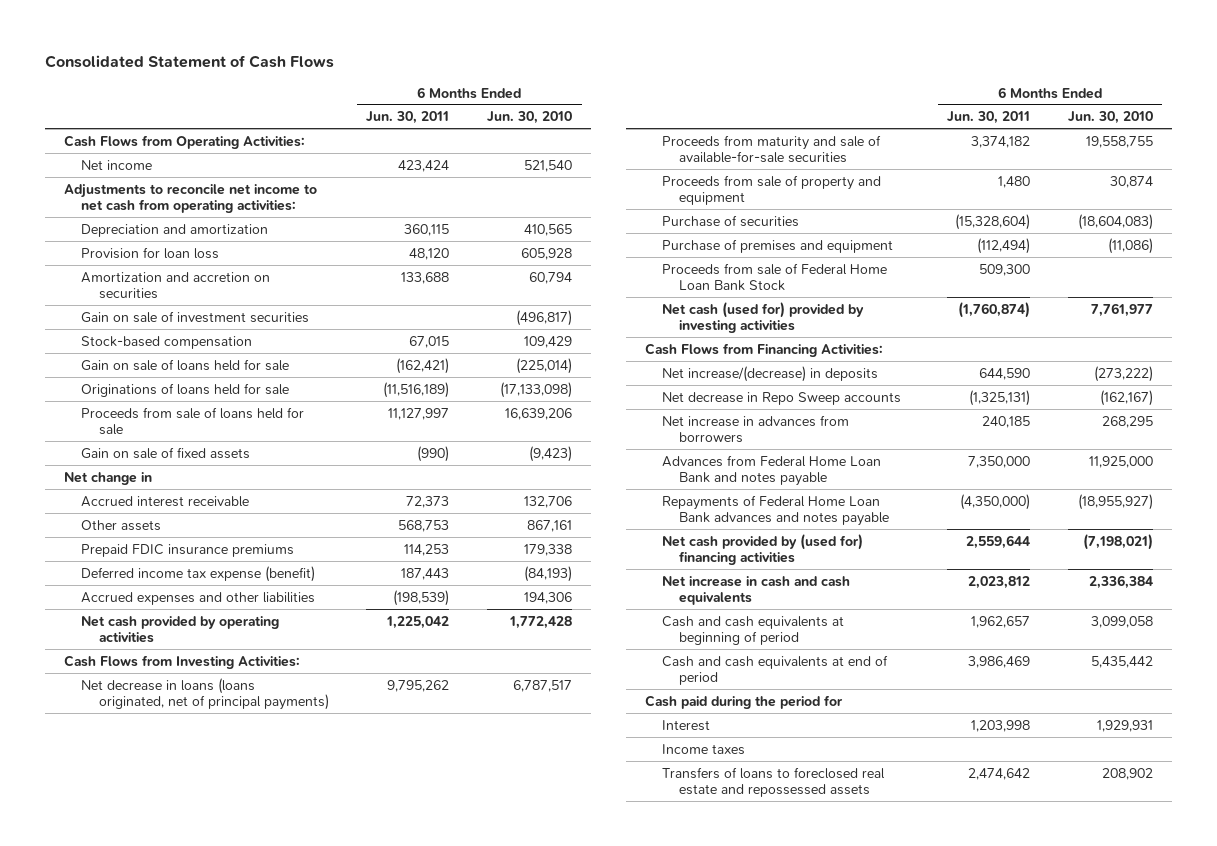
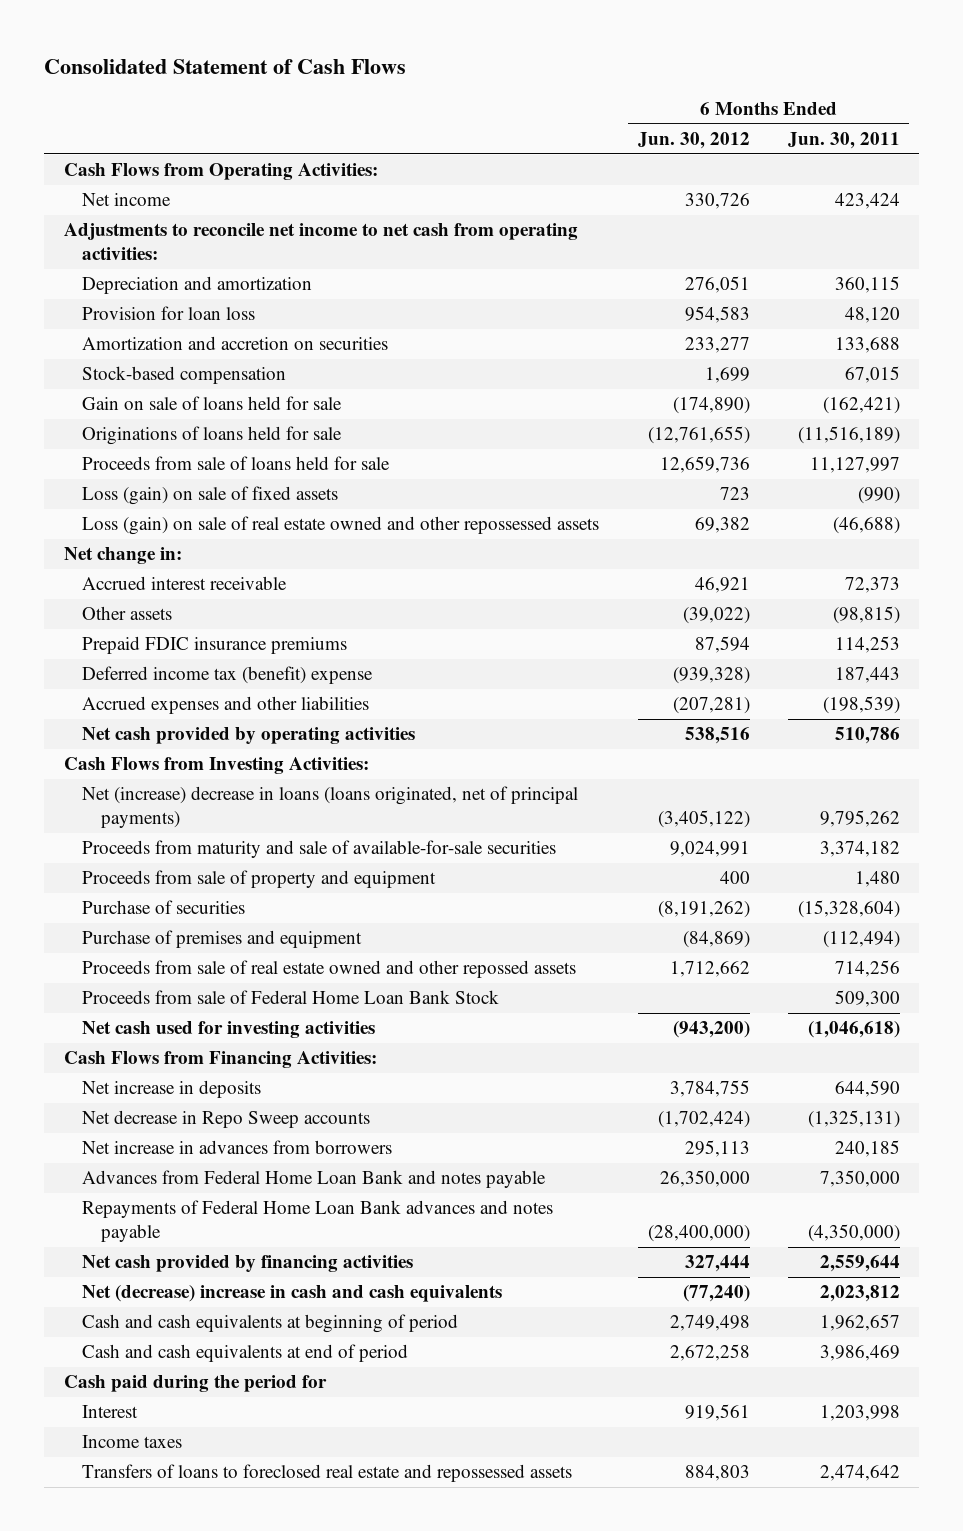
[487,111,573,125] Jun. 30, 2010 -> none
none -> [637,131,750,149] Jun. 30, 2012
[81,310,310,323] Gain on sale of investment securities -> none
[81,446,251,459] Gain on sale of fixed assets -> [82,486,339,506] Loss (gain) on sale of fixed assets
none -> [82,516,600,536] Loss (gain) on sale of real estate owned and other repossessed assets
[64,471,153,485] Net change in -> [63,547,182,565] Net change in:
[398,519,450,532] 568,753 -> [832,606,900,625] (98,815)
[81,565,316,582] Deferred income tax expense (benefit) -> [82,666,374,685] Deferred income tax (benefit) expense
[386,615,450,629] 1,225,042 -> [834,727,900,745] 510,786
[81,677,329,711] Net decrease in loans (loans originated, net of principal payments) -> [82,786,579,828] Net (increase) decrease in loans (loans originated, net of principal payments)
none -> [82,960,577,979] Proceeds from sale of real estate owned and other repossed assets
[662,301,865,334] Net cash (used for) provided by investing activities -> [82,1021,376,1039] Net cash used for investing activities
[958,301,1031,318] (1,760,874) -> [807,1021,900,1039] (1,046,618)
[662,365,879,382] Net increase/(decrease) in deposits -> [82,1080,262,1099] Net increase in deposits
[662,533,864,566] Net cash provided by (used for) financing activities -> [82,1255,414,1273] Net cash provided by financing activities
[662,575,851,606] Net increase in cash and cash equivalents -> [82,1285,503,1303] Net (decrease) increase in cash and cash equivalents

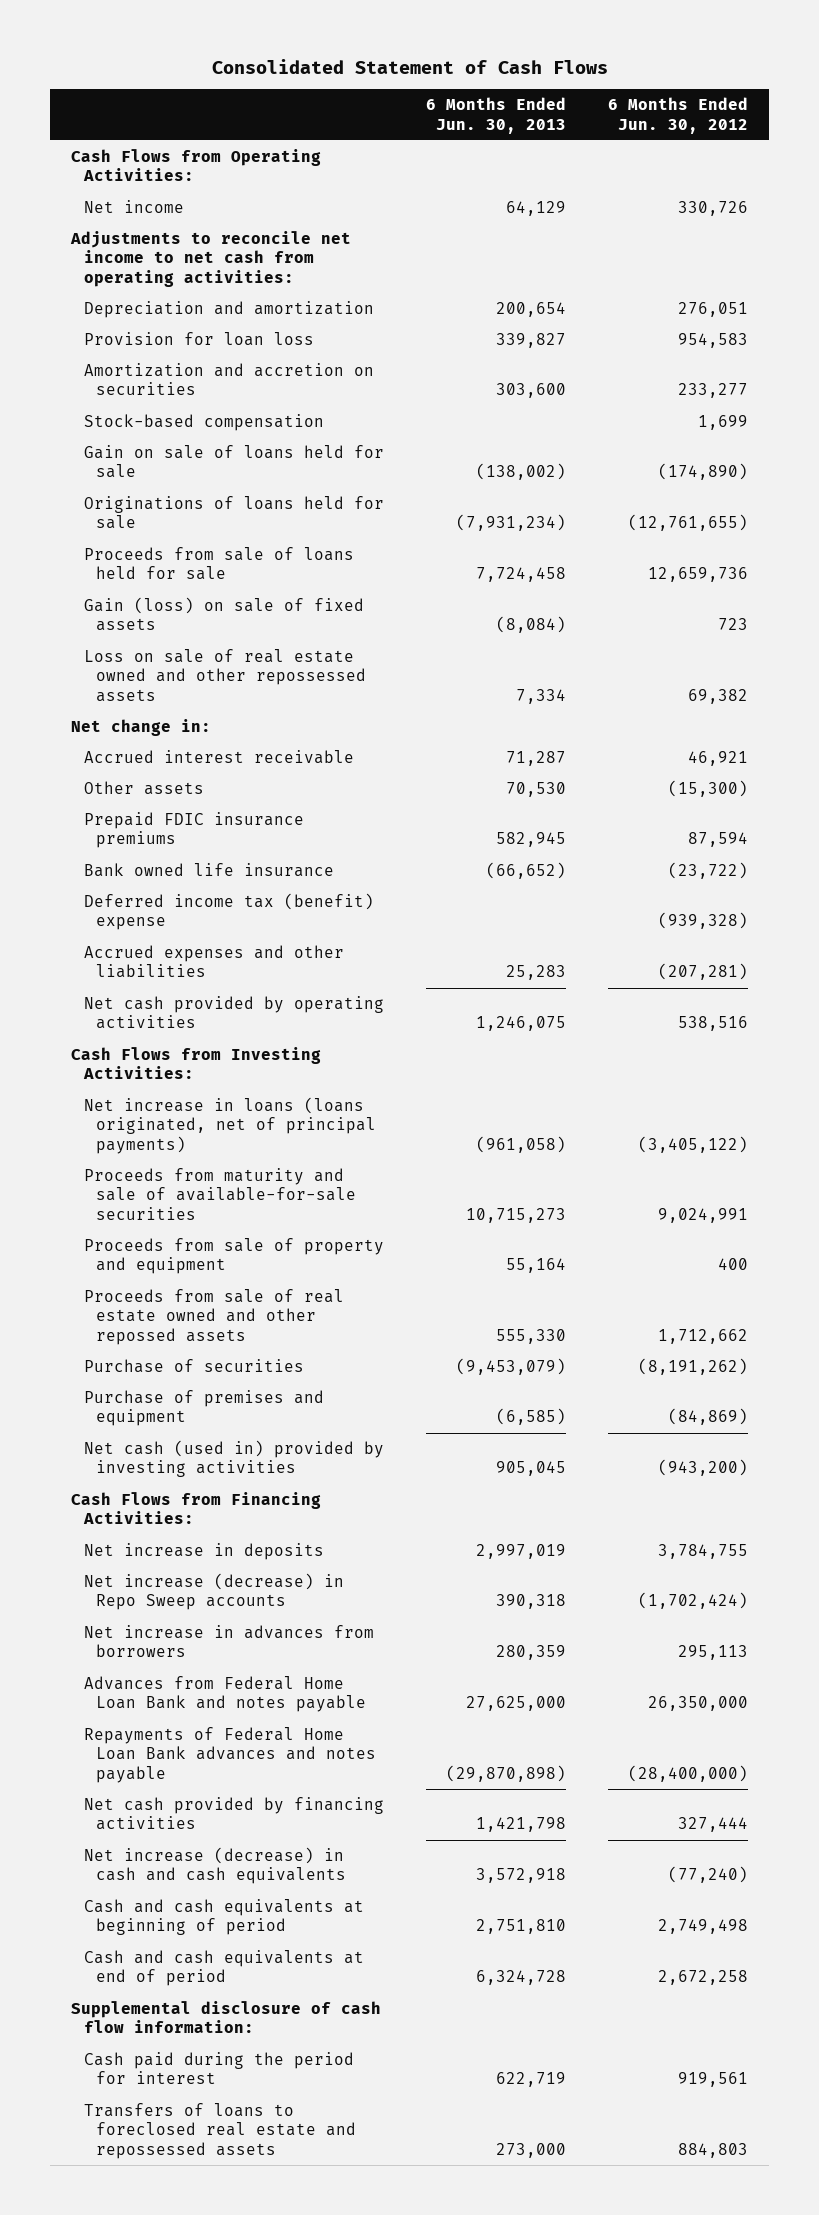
[787,131,900,149] Jun. 30, 2011 -> none
none -> [425,97,566,134] 6 Months Ended Jun. 30, 2013
[82,486,339,506] Loss (gain) on sale of fixed assets -> [83,597,364,632] Gain (loss) on sale of fixed assets
[82,516,600,536] Loss (gain) on sale of real estate owned and other repossessed assets -> [83,649,367,702] Loss on sale of real estate owned and other repossessed assets
[682,607,750,625] (39,022) -> [668,780,749,798] (15,300)
none -> [83,863,334,878] Bank owned life insurance
[82,786,579,828] Net (increase) decrease in loans (loans originated, net of principal payments) -> [83,1097,377,1154] Net increase in loans (loans originated, net of principal payments)
[82,960,577,979] Proceeds from sale of real estate owned and other repossed assets -> [83,1289,344,1345] Proceeds from sale of real estate owned and other repossed assets
[82,990,500,1005] Proceeds from sale of Federal Home Loan Bank Stock -> none
[82,1021,376,1039] Net cash used for investing activities -> [83,1440,384,1478] Net cash (used in) provided by investing activities
[82,1110,371,1129] Net decrease in Repo Sweep accounts -> [83,1573,344,1611] Net increase (decrease) in Repo Sweep accounts
[82,1285,503,1303] Net (decrease) increase in cash and cash equivalents -> [83,1847,347,1885] Net increase (decrease) in cash and cash equivalents
[63,1375,327,1393] Cash paid during the period for -> none
[82,1435,183,1449] Income taxes -> none
none -> [70,2001,381,2034] Supplemental disclosure of cash flow information:
[82,1405,139,1419] Interest -> [83,2052,354,2085] Cash paid during the period for interest

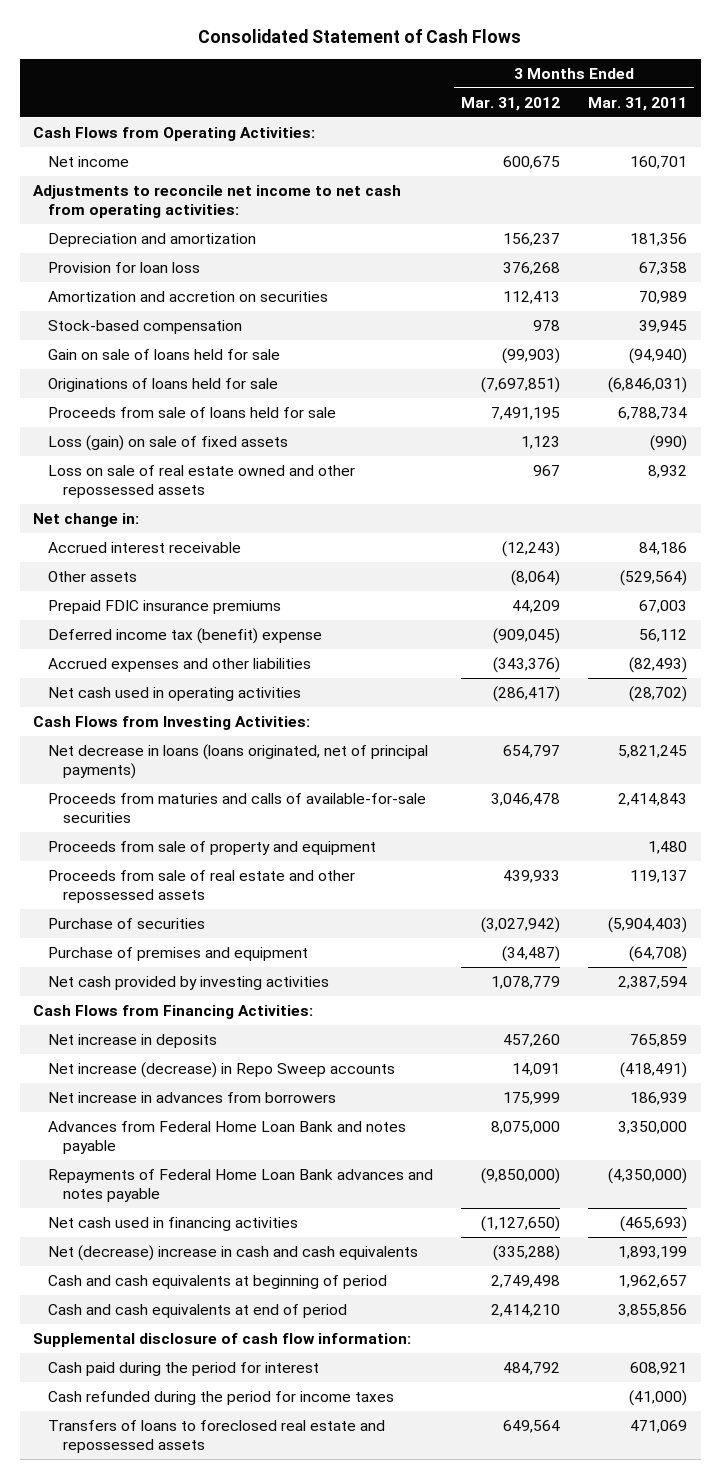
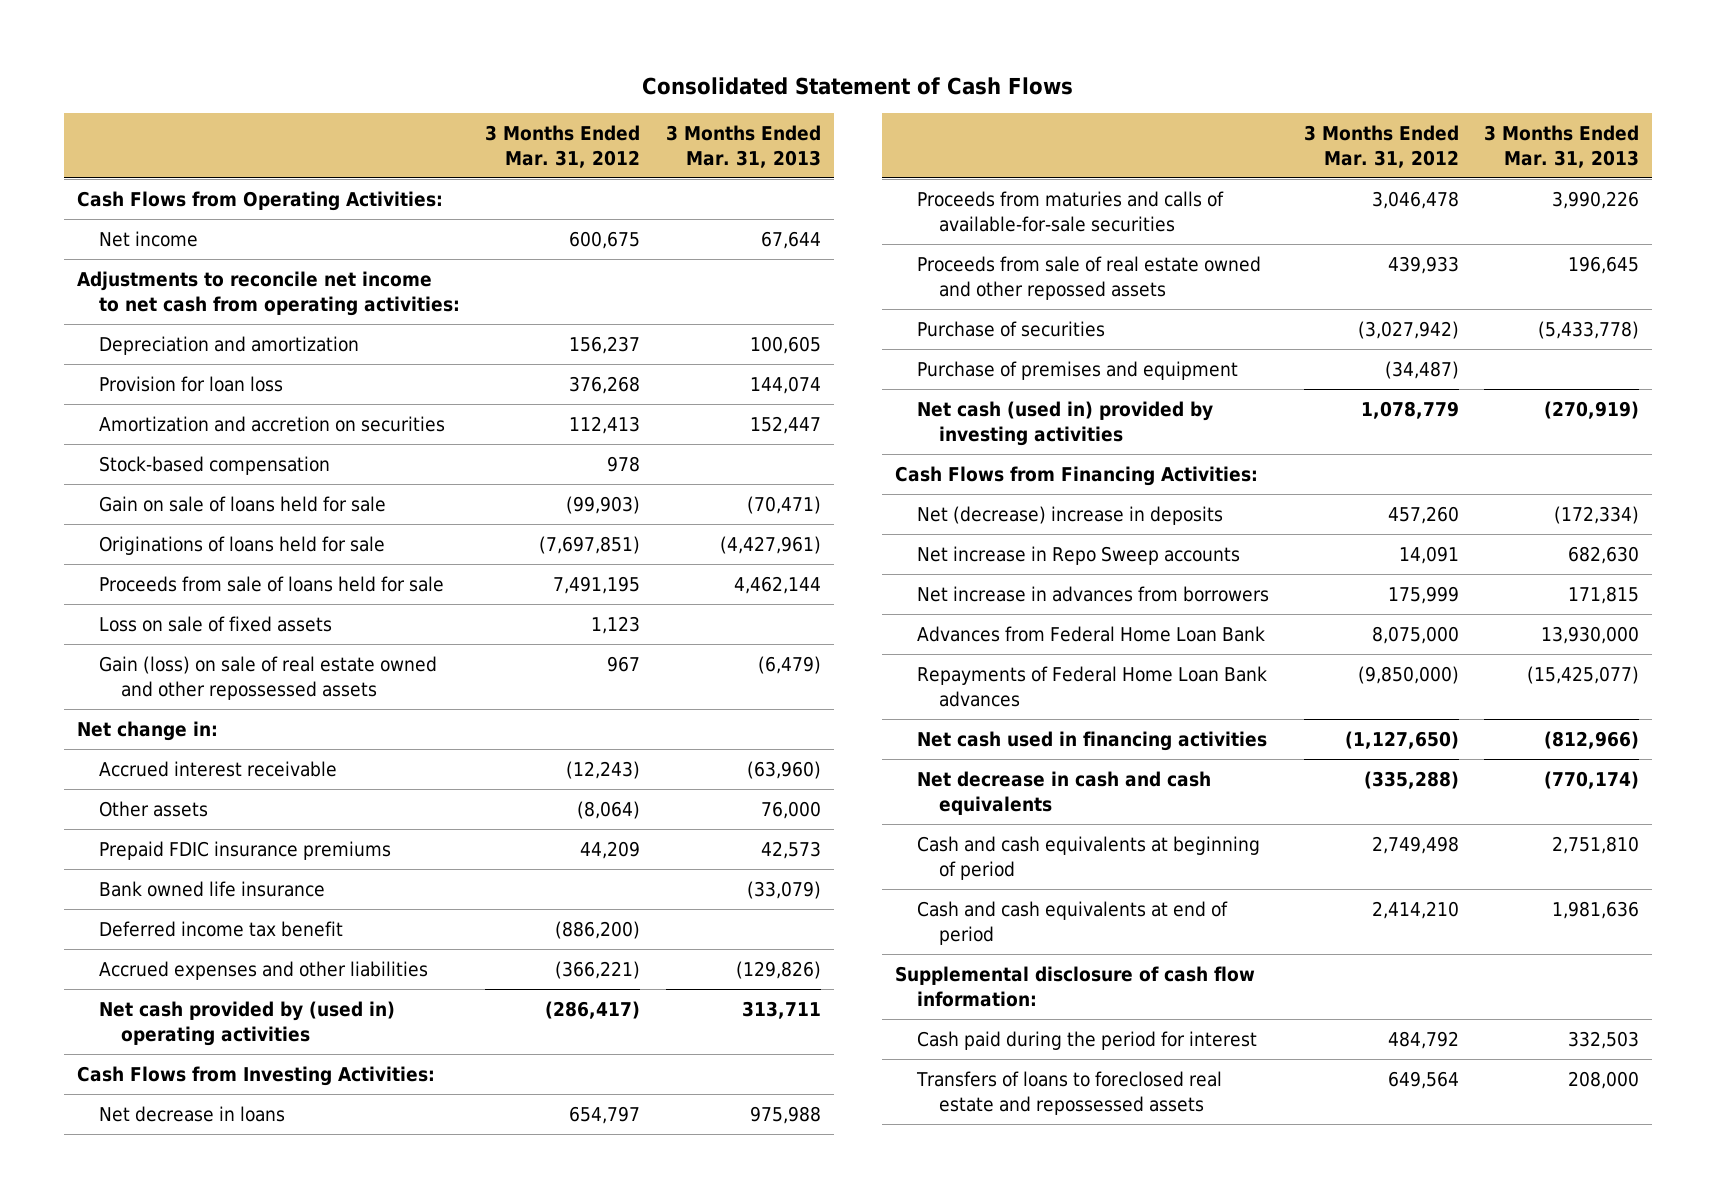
[587,96,687,111] Mar. 31, 2011 -> none
none -> [666,124,822,168] 3 Months Ended Mar. 31, 2013
[48,435,289,452] Loss (gain) on sale of fixed assets -> [98,615,332,632] Loss on sale of fixed assets
[48,465,356,498] Loss on sale of real estate owned and other repossessed assets -> [98,655,437,700] Gain (loss) on sale of real estate owned and other repossessed assets
none -> [98,880,325,897] Bank owned life insurance
[48,628,323,645] Deferred income tax (benefit) expense -> [98,920,343,937] Deferred income tax benefit
[493,628,561,645] (909,045) -> [555,920,641,939] (886,200)
[493,657,561,674] (343,376) -> [555,960,641,979] (366,221)
[48,687,302,702] Net cash used in operating activities -> [98,1000,395,1046] Net cash provided by (used in) operating activities
[48,744,429,779] Net decrease in loans (loans originated, net of principal payments) -> [98,1105,285,1122] Net decrease in loans
[48,841,377,856] Proceeds from sale of property and equipment -> none
[48,870,356,903] Proceeds from sale of real estate and other repossessed assets -> [917,255,1262,300] Proceeds from sale of real estate owned and other repossed assets
[48,976,330,991] Net cash provided by investing activities -> [917,400,1214,446] Net cash (used in) provided by investing activities
[48,1034,218,1049] Net increase in deposits -> [917,505,1224,525] Net (decrease) increase in deposits
[48,1062,396,1079] Net increase (decrease) in Repo Sweep accounts -> [917,545,1241,565] Net increase in Repo Sweep accounts
[48,1121,407,1154] Advances from Federal Home Loan Bank and notes payable -> [917,625,1266,642] Advances from Federal Home Loan Bank
[48,1169,434,1202] Repayments of Federal Home Loan Bank advances and notes payable -> [917,665,1268,707] Repayments of Federal Home Loan Bank advances
[48,1245,419,1262] Net (decrease) increase in cash and cash equivalents -> [917,770,1212,815] Net decrease in cash and cash equivalents
[48,1391,395,1406] Cash refunded during the period for income taxes -> none

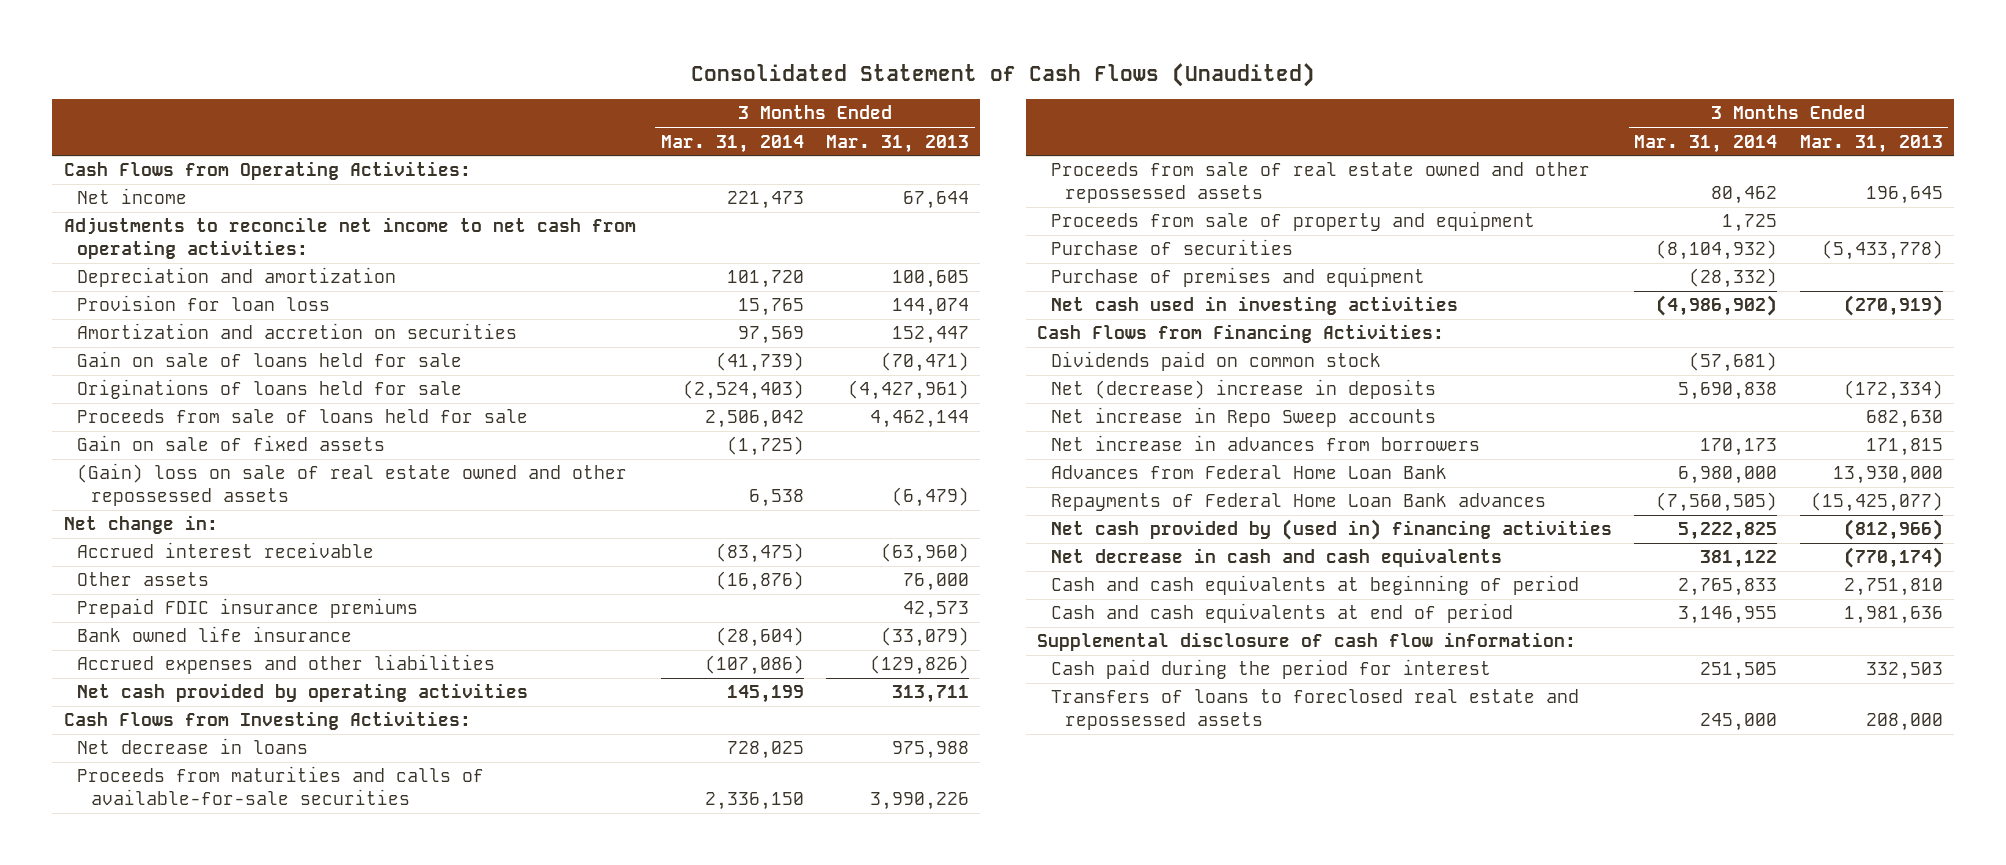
[641,76,1073,95] Consolidated Statement of Cash Flows -> [691,62,1316,87] Consolidated Statement of Cash Flows (Unaudited)
[485,124,641,168] 3 Months Ended Mar. 31, 2012 -> none
none -> [660,134,804,153] Mar. 31, 2014
[98,455,330,475] Stock-based compensation -> none
[98,615,332,632] Loss on sale of fixed assets -> [77,435,386,452] Gain on sale of fixed assets
[98,655,437,700] Gain (loss) on sale of real estate owned and other repossessed assets -> [77,463,628,506] (Gain) loss on sale of real estate owned and other repossessed assets
[98,920,343,937] Deferred income tax benefit -> none
[98,1000,395,1046] Net cash provided by (used in) operating activities -> [77,683,529,703] Net cash provided by operating activities
[917,190,1225,232] Proceeds from maturies and calls of available-for-sale securities -> [77,766,485,805] Proceeds from maturities and calls of available-for-sale securities
[917,255,1262,300] Proceeds from sale of real estate owned and other repossed assets -> [1050,162,1590,203] Proceeds from sale of real estate owned and other repossessed assets
none -> [1050,211,1535,232] Proceeds from sale of property and equipment
[917,400,1214,446] Net cash (used in) provided by investing activities -> [1050,296,1458,316] Net cash used in investing activities
none -> [1050,351,1381,372] Dividends paid on common stock
[917,730,1268,751] Net cash used in financing activities -> [1050,519,1612,541] Net cash provided by (used in) financing activities

